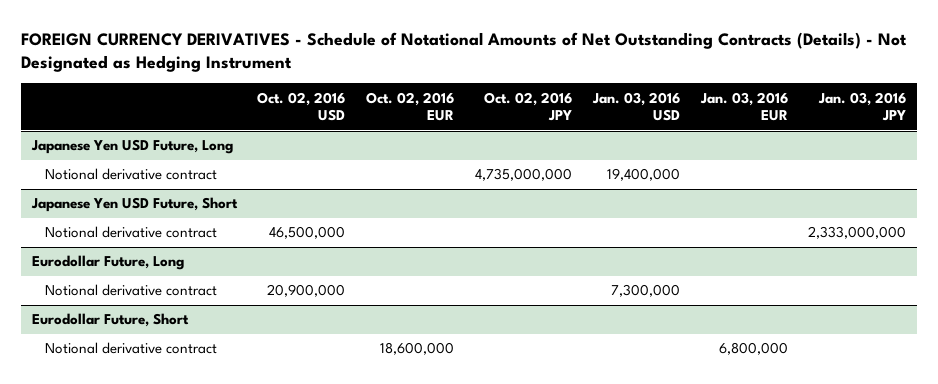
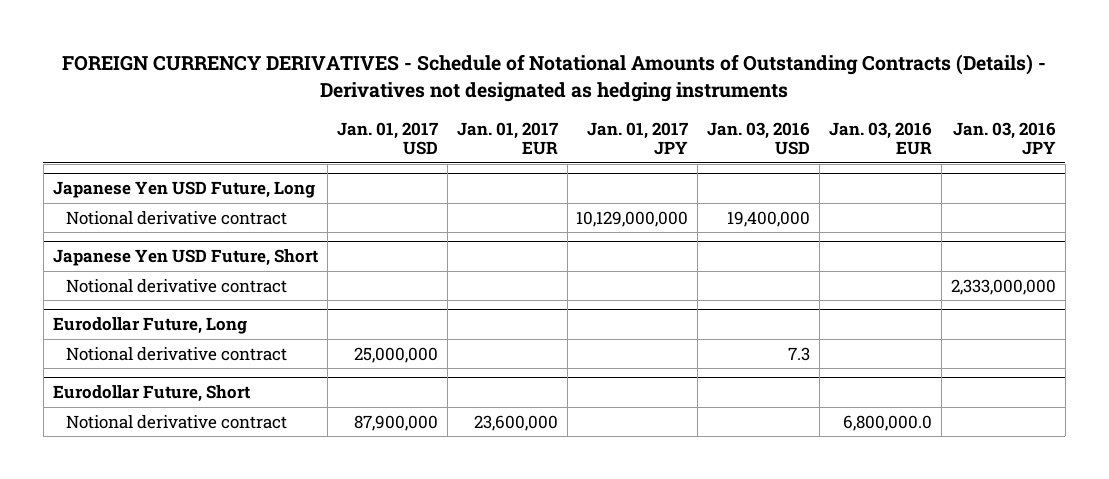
[21,31,908,73] FOREIGN CURRENCY DERIVATIVES - Schedule of Notational Amounts of Net Outstanding Contracts (Details) - Not Designated as Hedging Instrument -> [62,54,1047,102] FOREIGN CURRENCY DERIVATIVES - Schedule of Notational Amounts of Outstanding Contracts (Details) - Derivatives not designated as hedging instruments
[257,91,346,122] Oct. 02, 2016 USD -> none
[366,91,455,122] Oct. 02, 2016 EUR -> none
[484,91,573,122] Oct. 02, 2016 JPY -> none
none -> [336,121,438,156] Jan. 01, 2017 USD
none -> [456,121,558,156] Jan. 01, 2017 EUR
none -> [587,121,689,156] Jan. 01, 2017 JPY
[610,284,680,298] 7,300,000 -> [788,346,811,361] 7.3
[718,342,788,356] 6,800,000 -> [843,414,933,431] 6,800,000.0

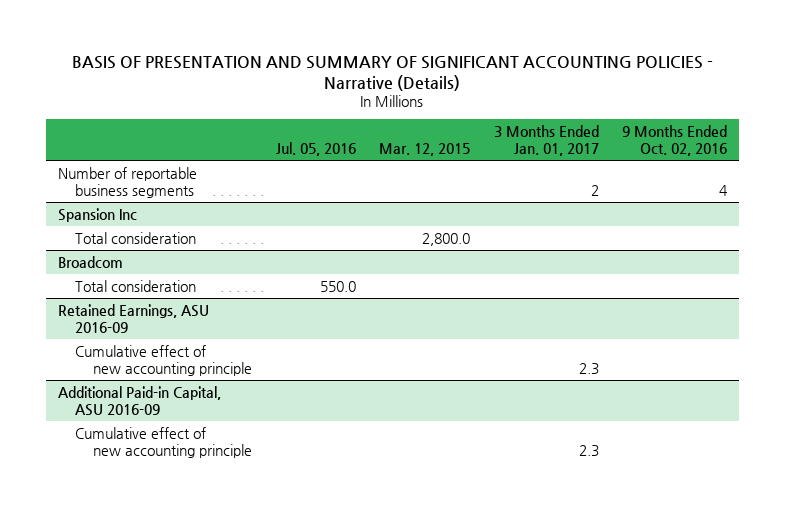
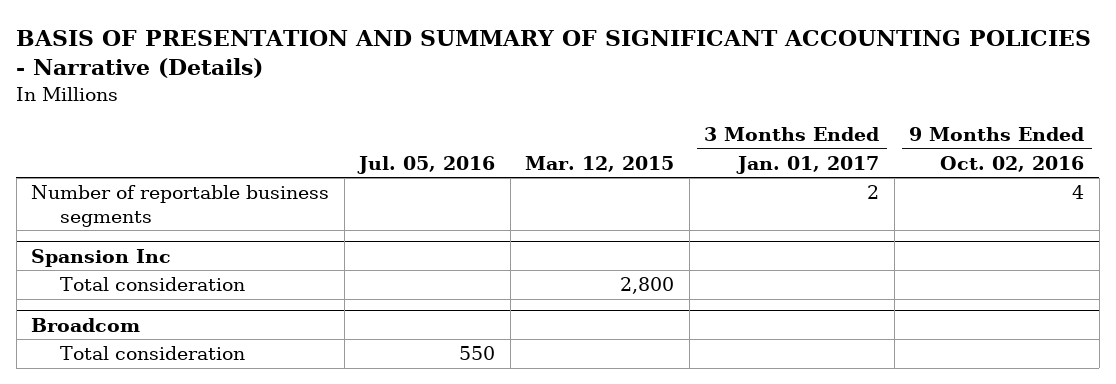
[422,232,471,246] 2,800.0 -> [620,277,675,295] 2,800
[57,303,209,333] Retained Earnings, ASU 2016-09 -> none
[75,344,253,376] Cumulative effect of new accounting principle -> none
[57,385,221,416] Additional Paid-in Capital, ASU 2016-09 -> none
[75,426,253,458] Cumulative effect of new accounting principle -> none
[319,280,356,292] 550.0 -> [459,346,496,361] 550

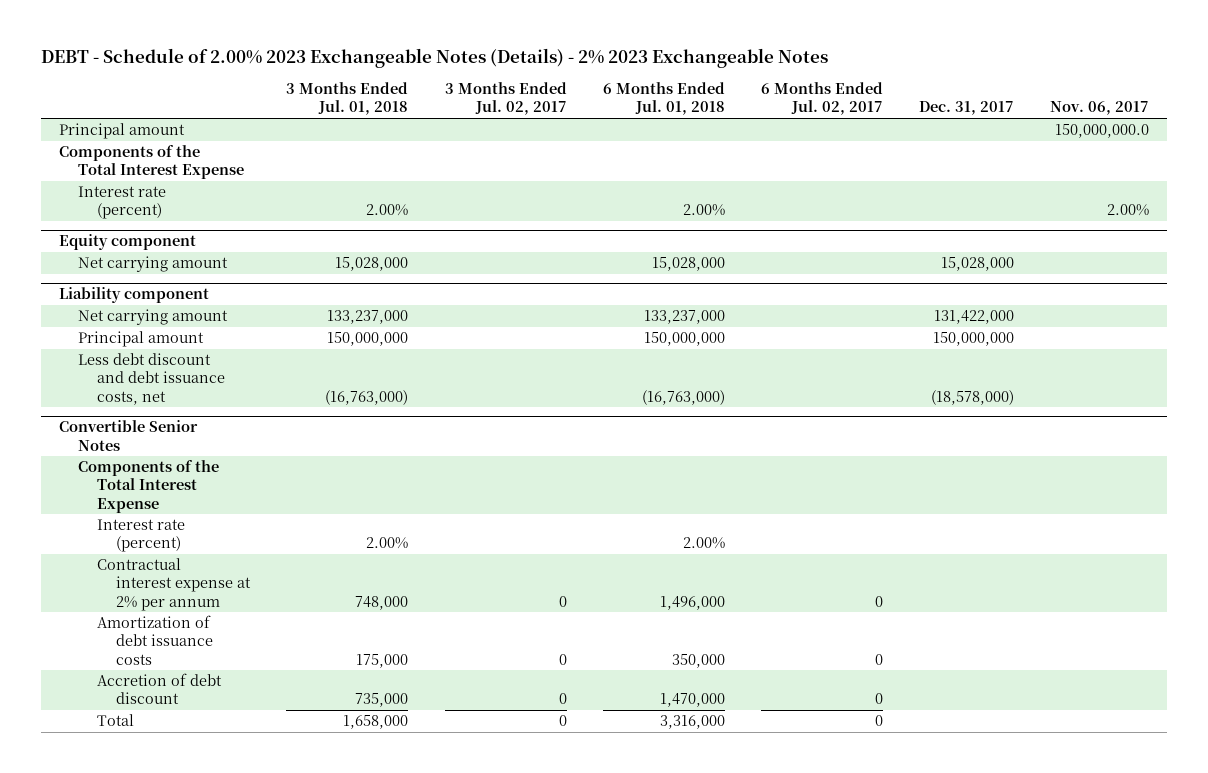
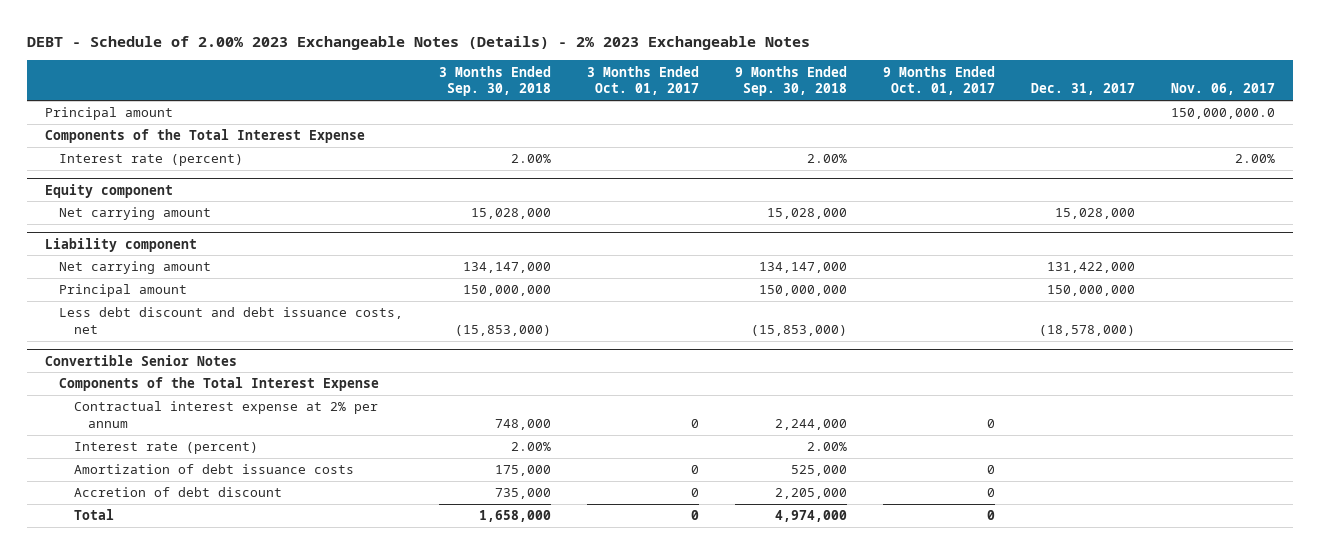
[286,82,409,116] 3 Months Ended Jul. 01, 2018 -> none
[444,82,567,116] 3 Months Ended Jul. 02, 2017 -> none
[602,82,725,116] 6 Months Ended Jul. 01, 2018 -> none
[761,82,884,116] 6 Months Ended Jul. 02, 2017 -> none
none -> [439,65,552,97] 3 Months Ended Sep. 30, 2018
none -> [586,65,699,96] 3 Months Ended Oct. 01, 2017
none -> [734,65,847,97] 9 Months Ended Sep. 30, 2018
none -> [882,65,995,96] 9 Months Ended Oct. 01, 2017
[97,519,186,553] Interest rate (percent) -> [73,442,258,455] Interest rate (percent)

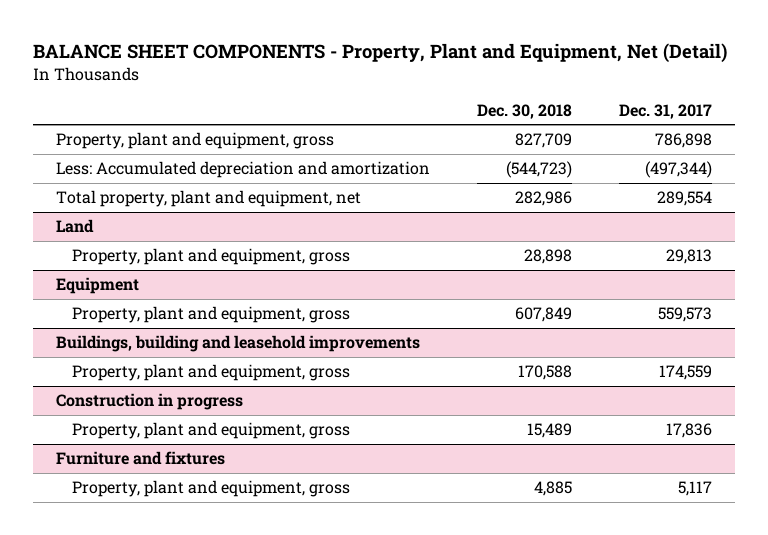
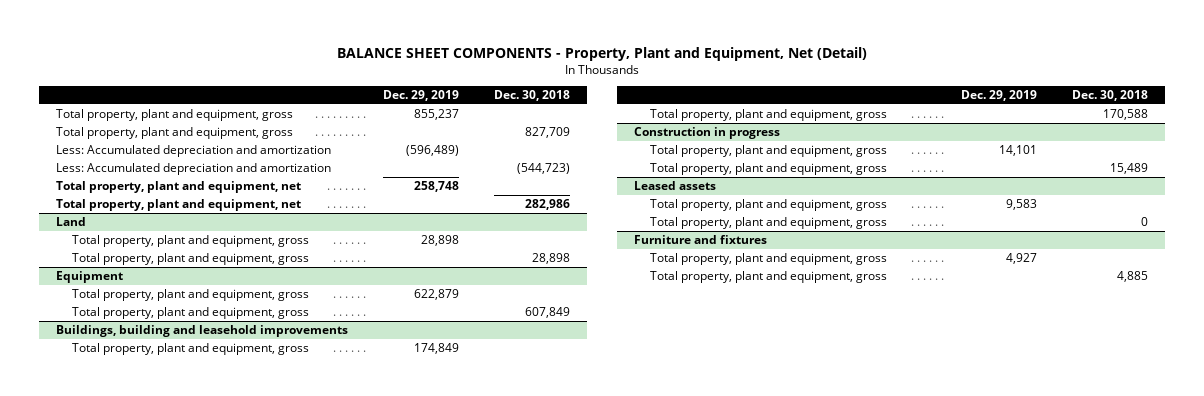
[618,103,712,119] Dec. 31, 2017 -> none
none -> [382,90,459,102] Dec. 29, 2019
none -> [56,109,294,122] Total property, plant and equipment, gross
[56,132,335,150] Property, plant and equipment, gross -> [56,127,294,140] Total property, plant and equipment, gross
none -> [56,145,332,158] Less: Accumulated depreciation and amortization
none -> [56,181,302,194] Total property, plant and equipment, net
none -> [72,235,310,248] Total property, plant and equipment, gross
[72,248,351,266] Property, plant and equipment, gross -> [72,253,310,266] Total property, plant and equipment, gross
none -> [72,289,310,302] Total property, plant and equipment, gross
[72,306,351,324] Property, plant and equipment, gross -> [72,307,310,320] Total property, plant and equipment, gross
none -> [72,343,310,356] Total property, plant and equipment, gross
[72,364,351,382] Property, plant and equipment, gross -> [649,109,887,122] Total property, plant and equipment, gross
none -> [649,145,887,158] Total property, plant and equipment, gross
[72,422,351,440] Property, plant and equipment, gross -> [649,163,887,176] Total property, plant and equipment, gross
none -> [634,181,717,191] Leased assets
none -> [649,199,887,212] Total property, plant and equipment, gross
none -> [649,217,887,230] Total property, plant and equipment, gross
none -> [649,253,887,266] Total property, plant and equipment, gross
[72,480,351,498] Property, plant and equipment, gross -> [649,271,887,284] Total property, plant and equipment, gross

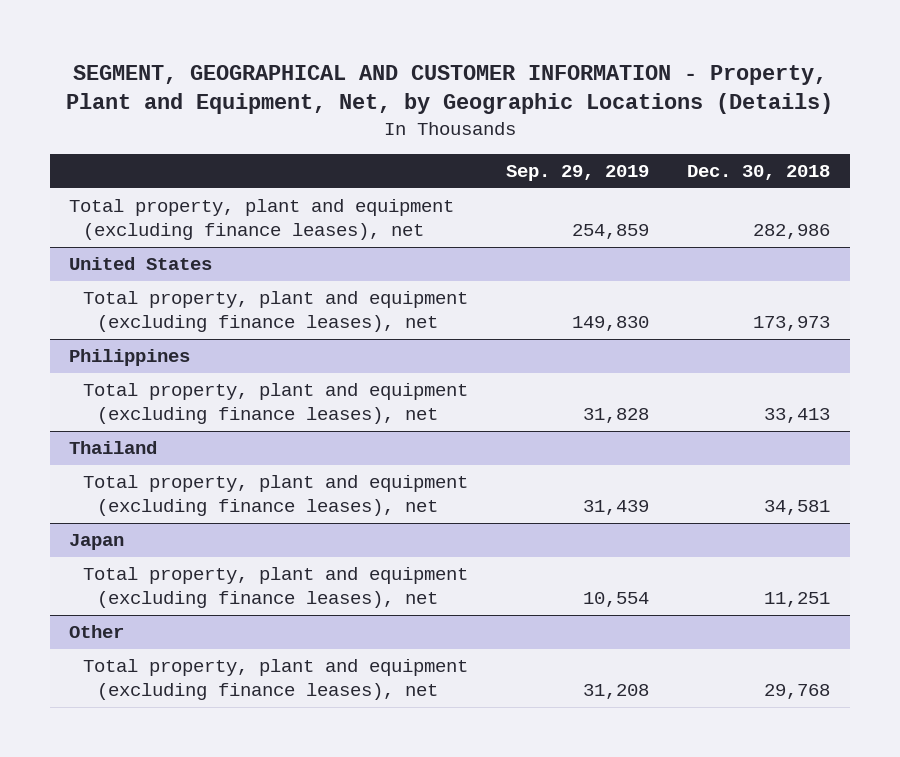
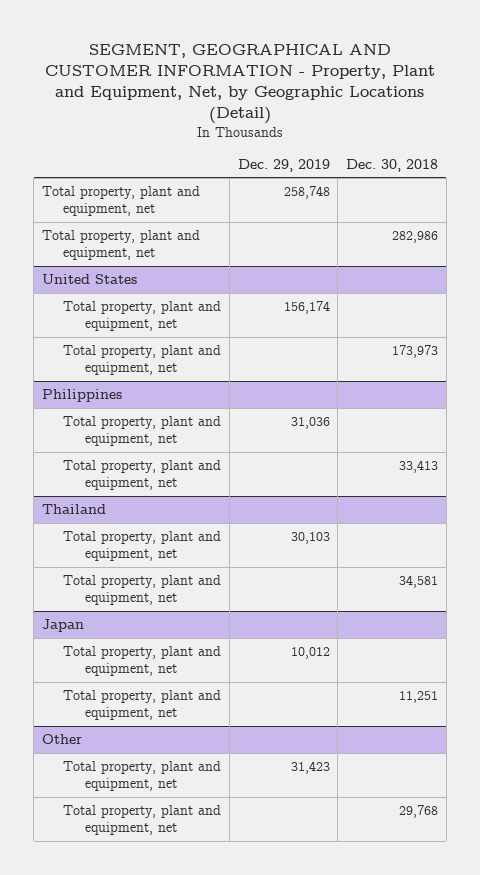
[65,64,833,115] SEGMENT, GEOGRAPHICAL AND CUSTOMER INFORMATION - Property, Plant and Equipment, Net, by Geographic Locations (Details) -> [44,43,435,125] SEGMENT, GEOGRAPHICAL AND CUSTOMER INFORMATION - Property, Plant and Equipment, Net, by Geographic Locations (Detail)
[506,164,650,181] Sep. 29, 2019 -> none
none -> [237,158,330,172] Dec. 29, 2019
none -> [41,186,200,217] Total property, plant and equipment, net
[69,199,455,241] Total property, plant and equipment (excluding finance leases), net -> [41,230,200,261] Total property, plant and equipment, net
none -> [63,301,222,332] Total property, plant and equipment, net
[83,291,469,333] Total property, plant and equipment (excluding finance leases), net -> [63,345,222,376] Total property, plant and equipment, net
none -> [63,416,222,447] Total property, plant and equipment, net
[83,383,469,425] Total property, plant and equipment (excluding finance leases), net -> [63,460,222,491] Total property, plant and equipment, net
none -> [63,531,222,562] Total property, plant and equipment, net
[83,475,469,517] Total property, plant and equipment (excluding finance leases), net -> [63,575,222,606] Total property, plant and equipment, net
none -> [63,646,222,677] Total property, plant and equipment, net
[83,567,469,609] Total property, plant and equipment (excluding finance leases), net -> [63,690,222,721] Total property, plant and equipment, net
none -> [63,761,222,792] Total property, plant and equipment, net
[83,659,469,701] Total property, plant and equipment (excluding finance leases), net -> [63,805,222,836] Total property, plant and equipment, net

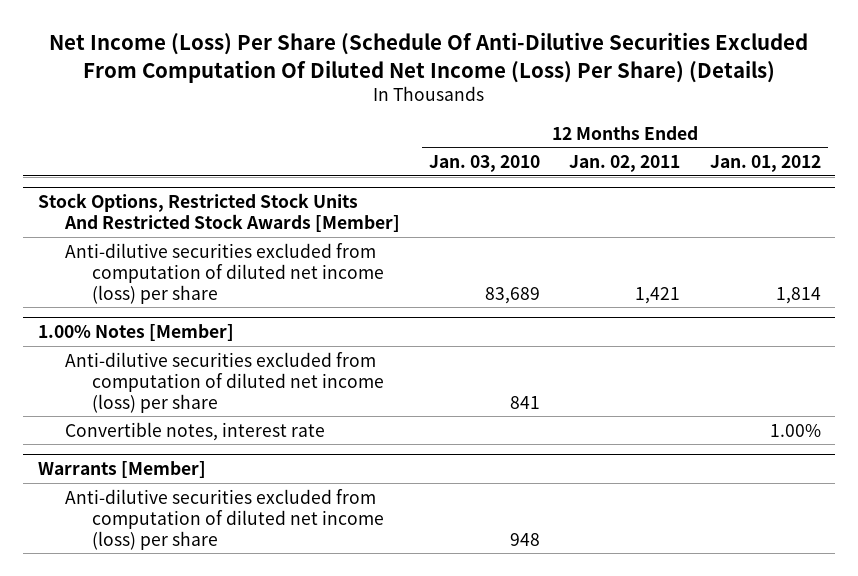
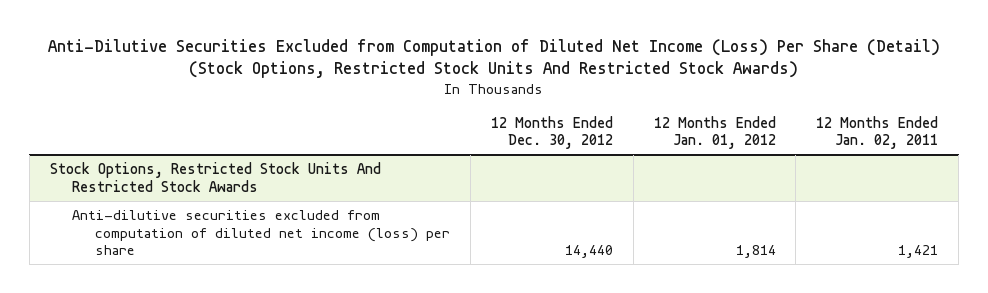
[49,32,809,83] Net Income (Loss) Per Share (Schedule Of Anti-Dilutive Securities Excluded From Computation Of Diluted Net Income (Loss) Per Share) (Details) -> [48,38,941,79] Anti-Dilutive Securities Excluded from Computation of Diluted Net Income (Loss) Per Share (Detail) (Stock Options, Restricted Stock Units And Restricted Stock Awards)
[428,155,540,173] Jan. 03, 2010 -> none
none -> [490,115,613,150] 12 Months Ended Dec. 30, 2012
[37,193,400,233] Stock Options, Restricted Stock Units And Restricted Stock Awards [Member] -> [49,162,381,192] Stock Options, Restricted Stock Units And Restricted Stock Awards
[37,324,234,342] 1.00% Notes [Member] -> none
[64,351,384,413] Anti-dilutive securities excluded from computation of diluted net income (loss) per share -> none
[64,421,325,441] Convertible notes, interest rate -> none
[37,461,206,479] Warrants [Member] -> none
[64,488,384,550] Anti-dilutive securities excluded from computation of diluted net income (loss) per share -> none

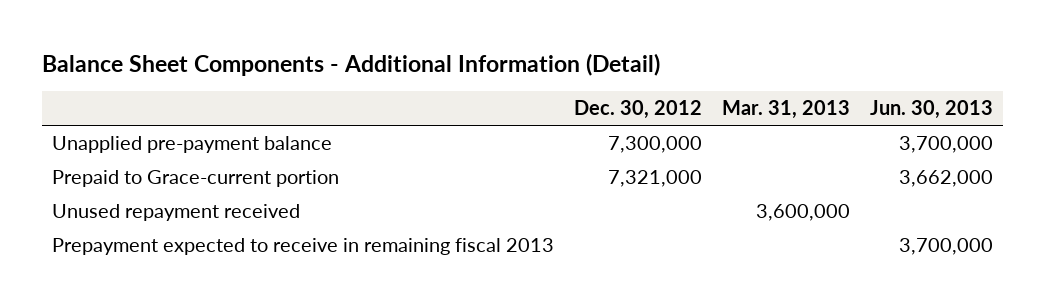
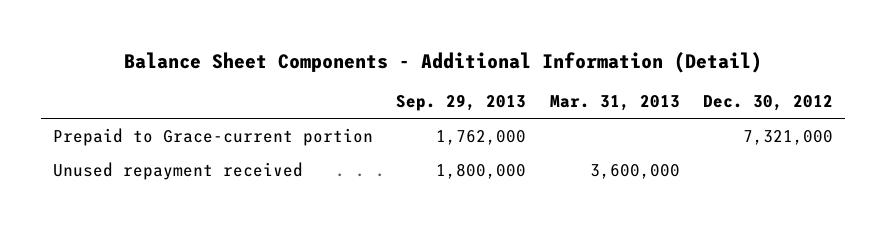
[869,100,993,120] Jun. 30, 2013 -> none
none -> [396,94,527,112] Sep. 29, 2013
[51,136,332,154] Unapplied pre-payment balance -> none
[51,238,554,256] Prepayment expected to receive in remaining fiscal 2013 -> none

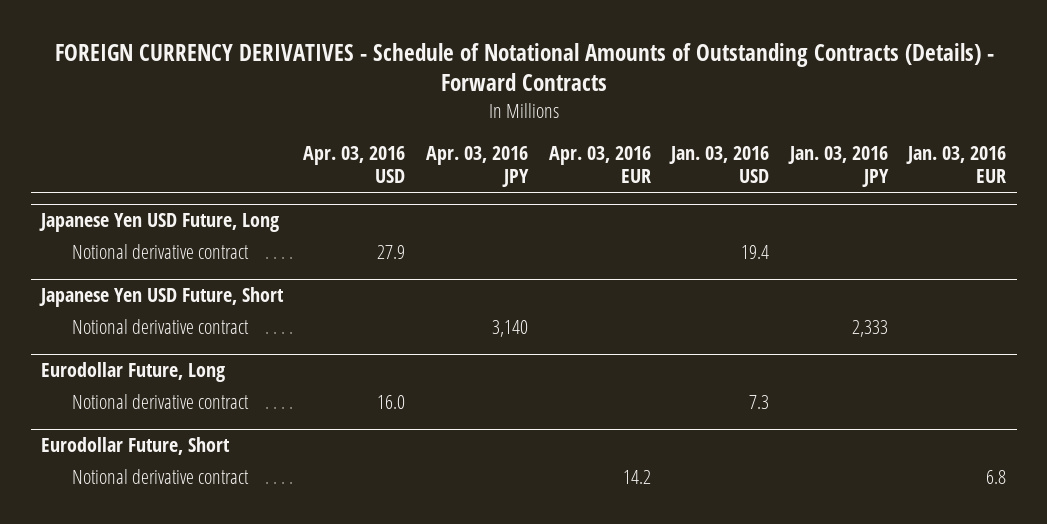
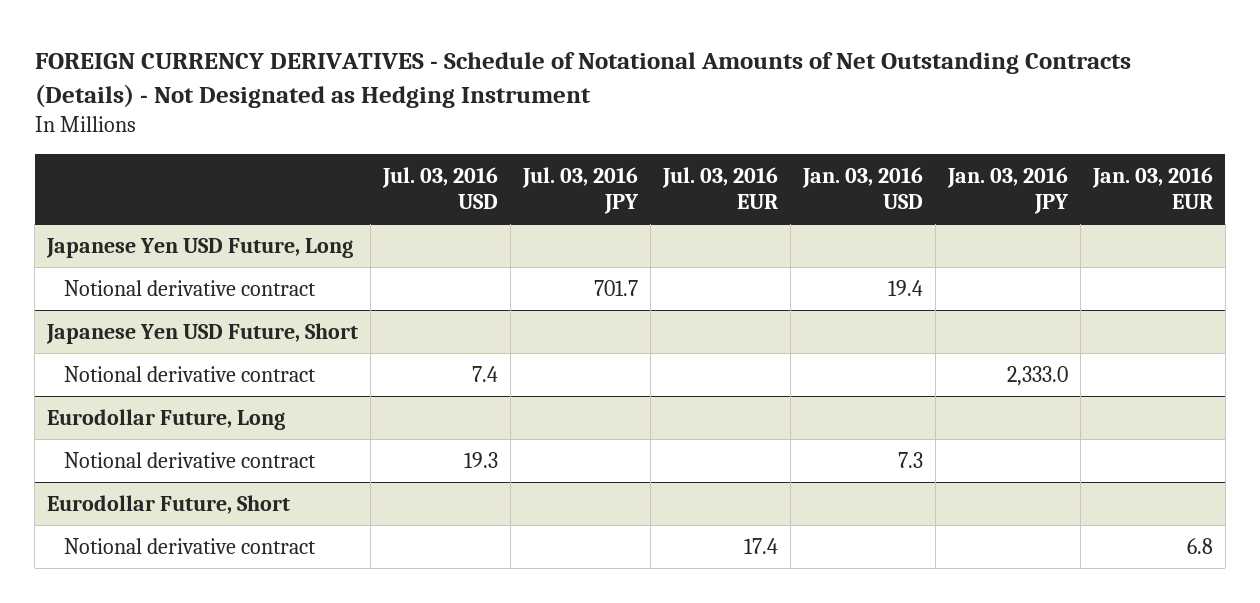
[54,43,994,92] FOREIGN CURRENCY DERIVATIVES - Schedule of Notational Amounts of Outstanding Contracts (Details) - Forward Contracts -> [34,51,1131,108] FOREIGN CURRENCY DERIVATIVES - Schedule of Notational Amounts of Net Outstanding Contracts (Details) - Not Designated as Hedging Instrument
[303,146,406,184] Apr. 03, 2016 USD -> none
[426,146,530,188] Apr. 03, 2016 JPY -> none
[548,146,651,184] Apr. 03, 2016 EUR -> none
none -> [381,167,498,210] Jul. 03, 2016 USD
none -> [521,167,639,215] Jul. 03, 2016 JPY
none -> [661,167,778,210] Jul. 03, 2016 EUR
[851,319,888,337] 2,333 -> [1006,366,1068,387] 2,333.0

